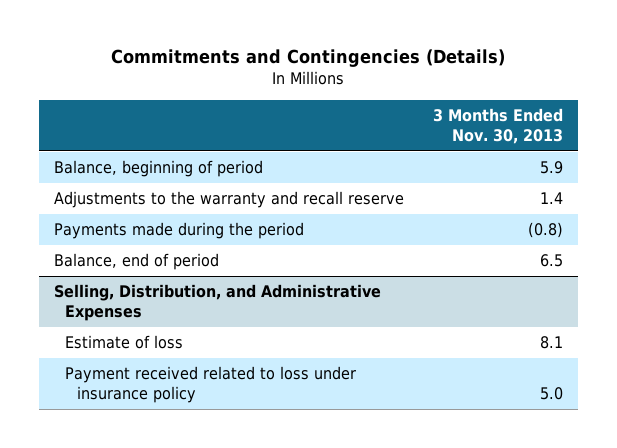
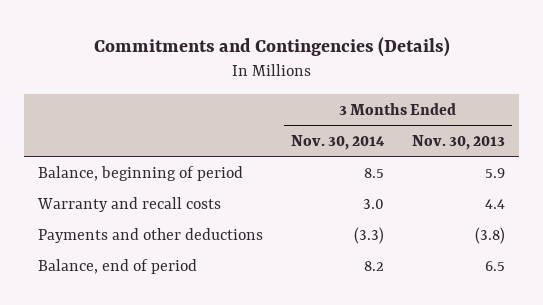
none -> [291,134,386,150] Nov. 30, 2014
[53,222,304,240] Payments made during the period -> none
[53,191,404,209] Adjustments to the warranty and recall reserve -> [37,196,222,212] Warranty and recall costs
[540,192,564,205] 1.4 -> [484,198,505,209] 4.4
none -> [38,227,264,243] Payments and other deductions
[53,284,381,322] Selling, Distribution, and Administrative Expenses -> none
[65,335,184,350] Estimate of loss -> none
[65,366,357,404] Payment received related to loss under insurance policy -> none

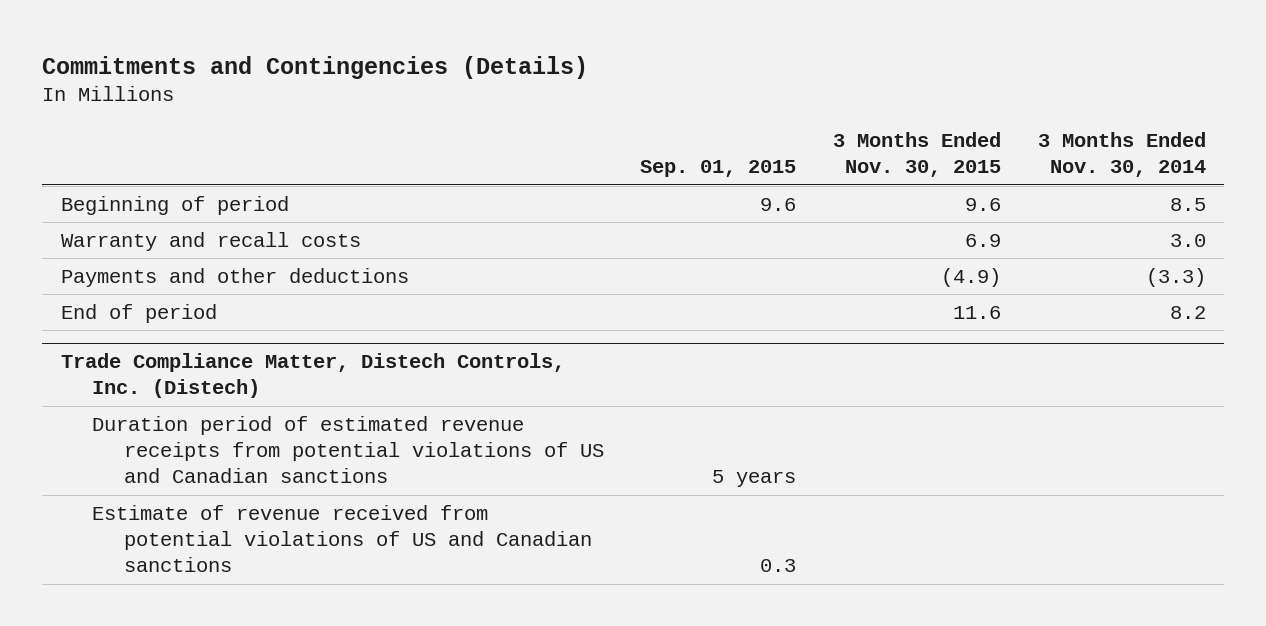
[411,134,505,150] Nov. 30, 2013 -> none
none -> [640,160,797,178] Sep. 01, 2015
none -> [832,131,1001,178] 3 Months Ended Nov. 30, 2015
[38,165,244,181] Balance, beginning of period -> [60,195,289,215] Beginning of period
[38,258,198,274] Balance, end of period -> [60,303,217,323] End of period
none -> [60,353,565,399] Trade Compliance Matter, Distech Controls, Inc. (Distech)
none -> [92,415,604,484] Duration period of estimated revenue receipts from potential violations of US and Canadian sanctions
none -> [92,504,592,573] Estimate of revenue received from potential violations of US and Canadian sanctions

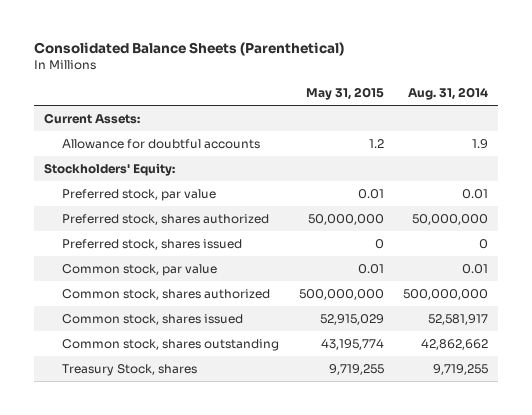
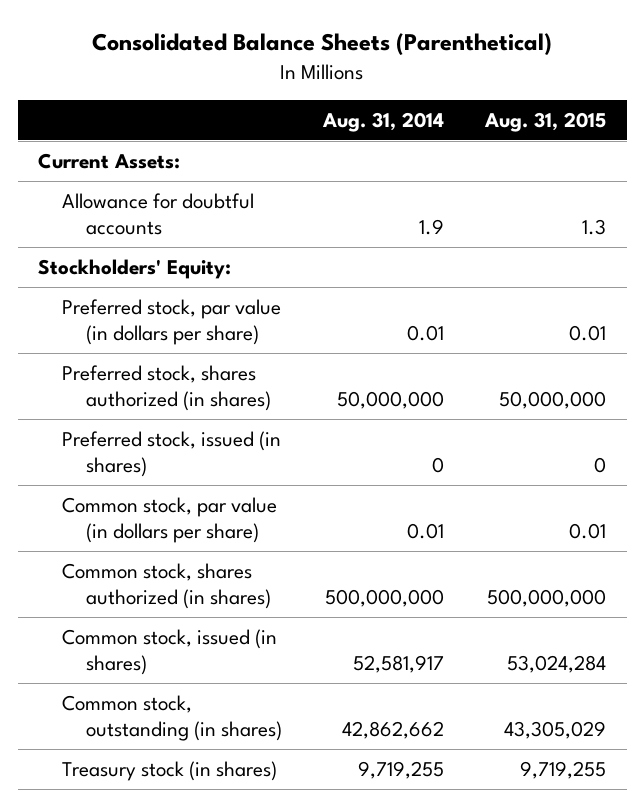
[305,87,384,101] May 31, 2015 -> none
none -> [484,111,607,132] Aug. 31, 2015
[62,188,217,201] Preferred stock, par value -> [62,299,282,345] Preferred stock, par value (in dollars per share)
[62,213,270,225] Preferred stock, shares authorized -> [62,365,272,411] Preferred stock, shares authorized (in shares)
[62,238,243,250] Preferred stock, shares issued -> [62,431,282,477] Preferred stock, issued (in shares)
[62,263,218,276] Common stock, par value -> [62,497,278,543] Common stock, par value (in dollars per share)
[62,288,271,300] Common stock, shares authorized -> [62,563,272,609] Common stock, shares authorized (in shares)
[62,313,244,325] Common stock, shares issued -> [62,629,278,675] Common stock, issued (in shares)
[62,338,280,351] Common stock, shares outstanding -> [62,695,283,741] Common stock, outstanding (in shares)
[62,363,198,376] Treasury Stock, shares -> [62,761,278,782] Treasury stock (in shares)

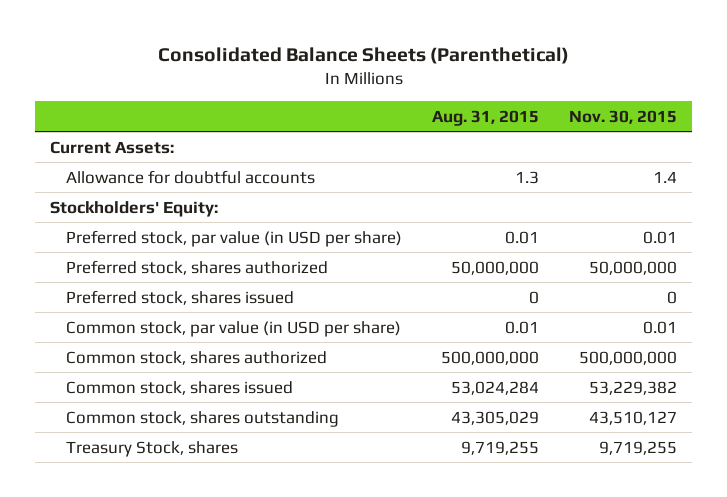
[322,111,445,132] Aug. 31, 2014 -> none
none -> [568,109,677,124] Nov. 30, 2015
[62,299,282,345] Preferred stock, par value (in dollars per share) -> [65,229,402,247] Preferred stock, par value (in USD per share)
[62,365,272,411] Preferred stock, shares authorized (in shares) -> [65,259,328,275] Preferred stock, shares authorized
[62,431,282,477] Preferred stock, issued (in shares) -> [65,289,294,305] Preferred stock, shares issued
[62,497,278,543] Common stock, par value (in dollars per share) -> [65,320,401,337] Common stock, par value (in USD per share)
[62,563,272,609] Common stock, shares authorized (in shares) -> [65,350,327,365] Common stock, shares authorized
[62,629,278,675] Common stock, issued (in shares) -> [65,380,293,395] Common stock, shares issued
[62,695,283,741] Common stock, outstanding (in shares) -> [65,410,339,427] Common stock, shares outstanding
[62,761,278,782] Treasury stock (in shares) -> [65,440,238,457] Treasury Stock, shares

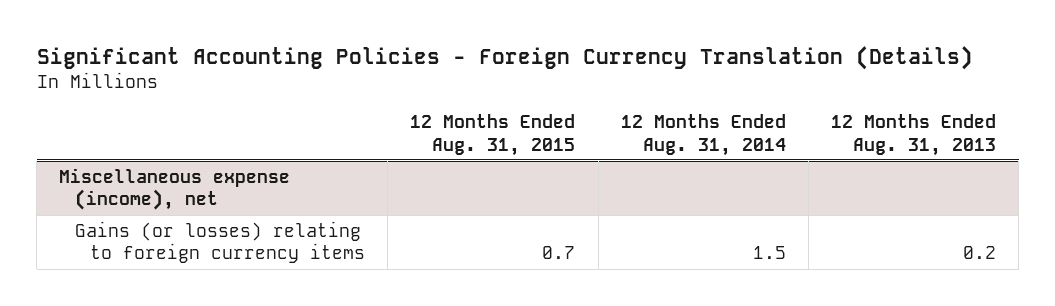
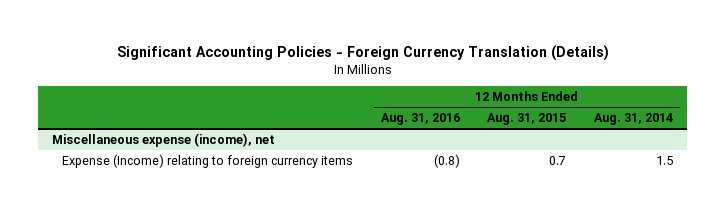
[830,113,996,156] 12 Months Ended Aug. 31, 2013 -> none
none -> [380,113,460,126] Aug. 31, 2016
[74,220,366,264] Gains (or losses) relating to foreign currency items -> [61,153,353,168] Expense (Income) relating to foreign currency items

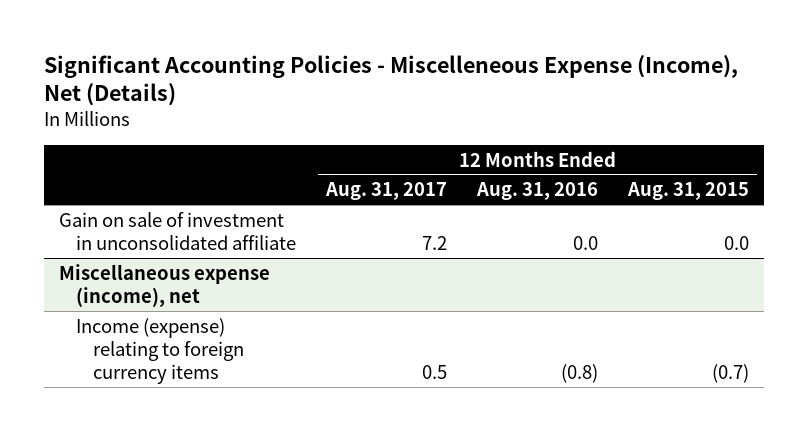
[116,45,609,62] Significant Accounting Policies - Foreign Currency Translation (Details) -> [43,54,738,107] Significant Accounting Policies - Miscelleneous Expense (Income), Net (Details)
[594,113,674,126] Aug. 31, 2014 -> none
none -> [324,182,447,201] Aug. 31, 2017
none -> [58,211,296,250] Gain on sale of investment in unconsolidated affiliate
[61,153,353,168] Expense (Income) relating to foreign currency items -> [75,317,244,384] Income (expense) relating to foreign currency items
[549,155,567,165] 0.7 -> [712,363,750,383] (0.7)

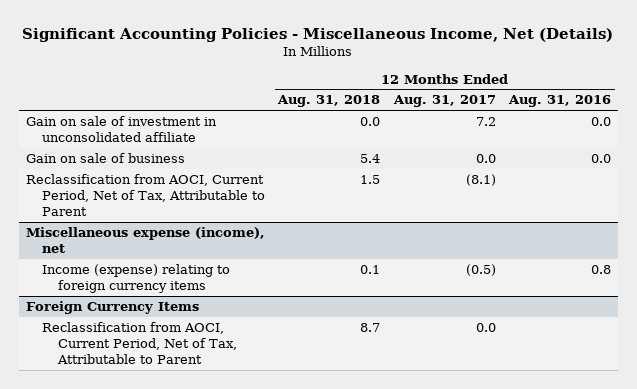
[43,54,738,107] Significant Accounting Policies - Miscelleneous Expense (Income), Net (Details) -> [22,27,614,42] Significant Accounting Policies - Miscellaneous Income, Net (Details)
[627,182,750,201] Aug. 31, 2015 -> none
none -> [277,95,381,108] Aug. 31, 2018
none -> [25,153,185,164] Gain on sale of business
none -> [25,174,265,217] Reclassification from AOCI, Current Period, Net of Tax, Attributable to Parent
[421,364,447,379] 0.5 -> [465,264,496,277] (0.5)
[561,363,599,383] (0.8) -> [591,265,612,275] 0.8
none -> [25,301,199,315] Foreign Currency Items
none -> [41,322,238,365] Reclassification from AOCI, Current Period, Net of Tax, Attributable to Parent

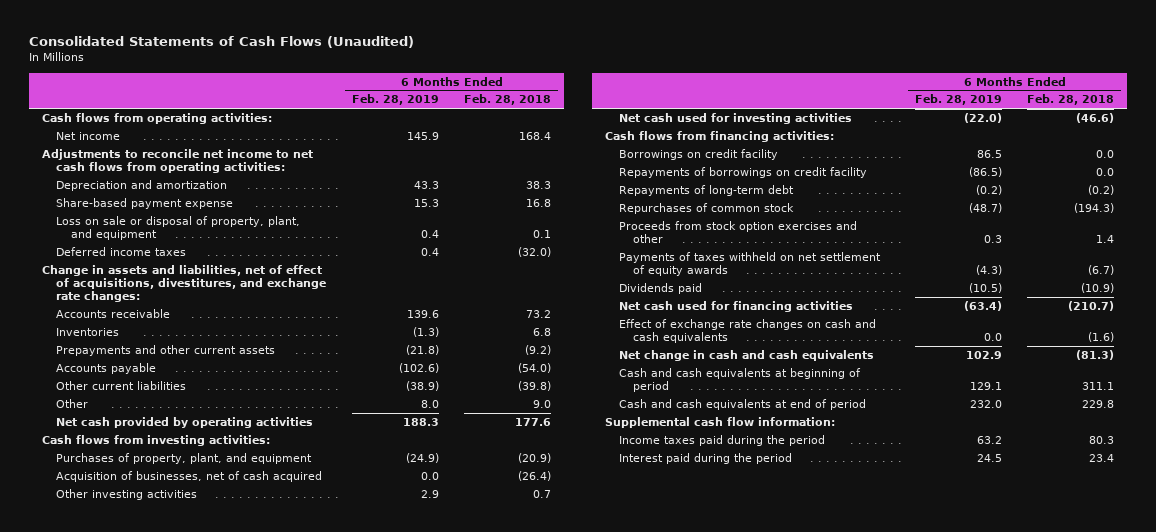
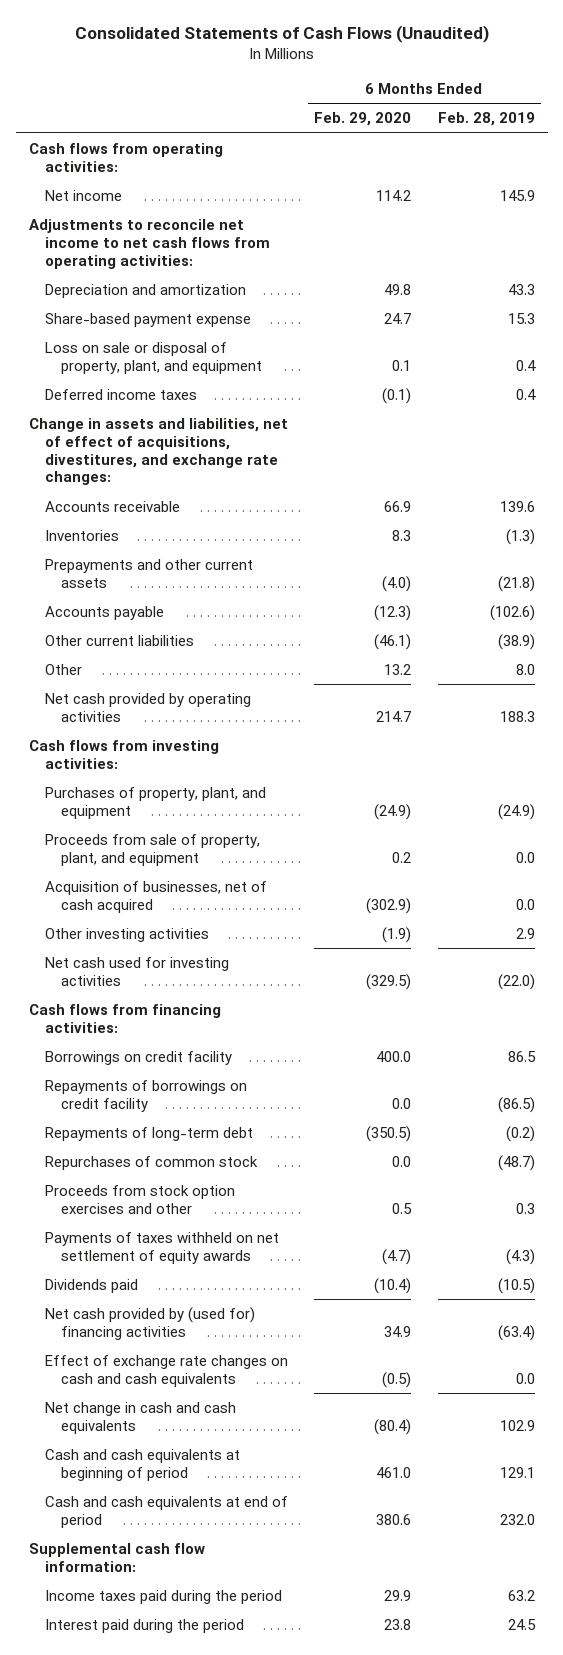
[464,94,552,106] Feb. 28, 2018 -> none
none -> [314,112,412,127] Feb. 29, 2020
none -> [44,834,260,866] Proceeds from sale of property, plant, and equipment
[619,301,854,313] Net cash used for financing activities -> [44,1307,255,1340] Net cash provided by (used for) financing activities

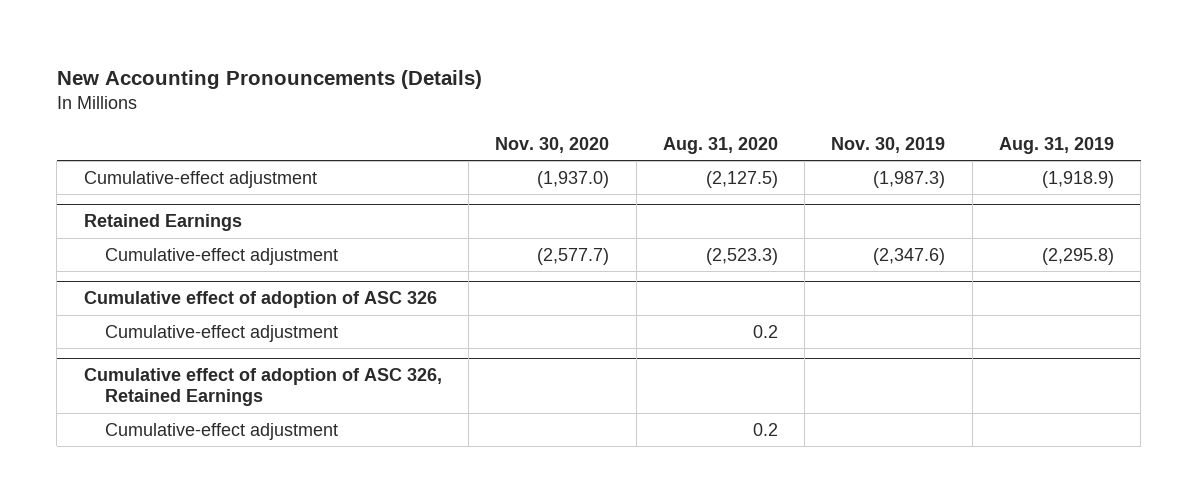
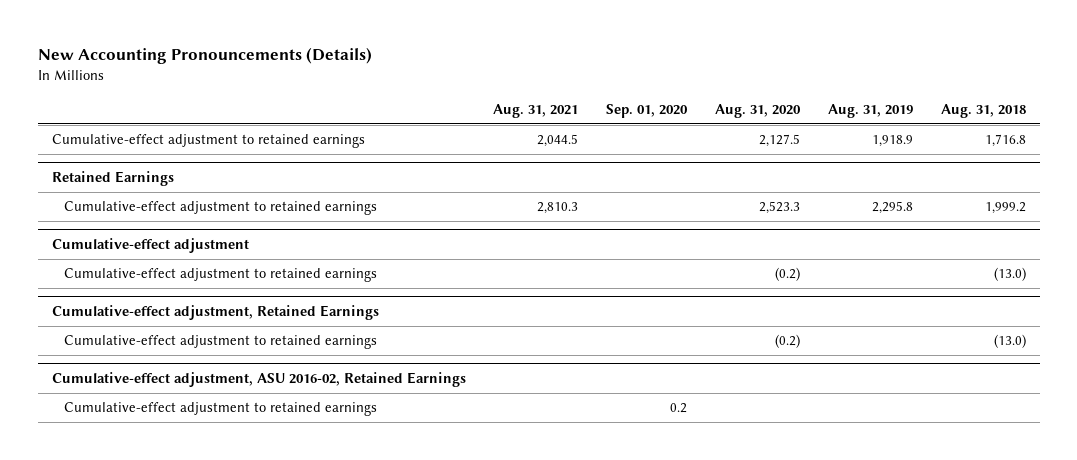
[495,136,610,153] Nov. 30, 2020 -> none
[831,136,946,153] Nov. 30, 2019 -> none
none -> [493,103,579,118] Aug. 31, 2021
none -> [606,103,689,118] Sep. 01, 2020
none -> [940,103,1026,118] Aug. 31, 2018
[83,170,317,188] Cumulative-effect adjustment -> [51,134,365,149] Cumulative-effect adjustment to retained earnings
[705,170,778,188] (2,127.5) -> [759,134,801,148] 2,127.5
[1042,170,1115,188] (1,918.9) -> [871,135,913,148] 1,918.9
[83,368,442,407] Cumulative effect of adoption of ASC 326, Retained Earnings -> none
[104,247,338,265] Cumulative-effect adjustment -> [63,201,377,216] Cumulative-effect adjustment to retained earnings
[705,247,778,265] (2,523.3) -> [759,201,801,215] 2,523.3
[1042,247,1115,265] (2,295.8) -> [871,201,913,215] 2,295.8
[83,291,437,309] Cumulative effect of adoption of ASC 326 -> [51,237,249,253] Cumulative-effect adjustment
[104,324,338,342] Cumulative-effect adjustment -> [63,268,377,283] Cumulative-effect adjustment to retained earnings
[752,324,778,338] 0.2 -> [775,267,801,282] (0.2)
none -> [51,304,379,320] Cumulative-effect adjustment, Retained Earnings
[104,422,338,440] Cumulative-effect adjustment -> [63,335,377,350] Cumulative-effect adjustment to retained earnings
[752,422,778,436] 0.2 -> [775,334,801,349] (0.2)
none -> [51,371,466,387] Cumulative-effect adjustment, ASU 2016-02, Retained Earnings
none -> [63,402,377,417] Cumulative-effect adjustment to retained earnings

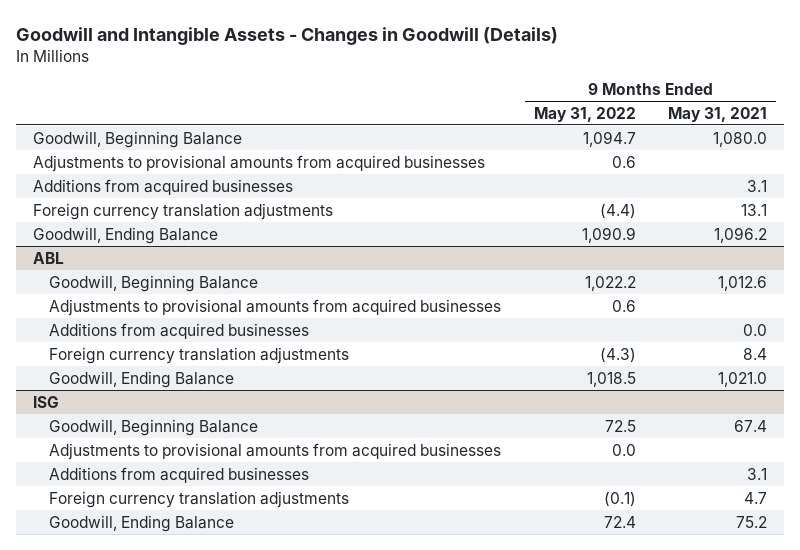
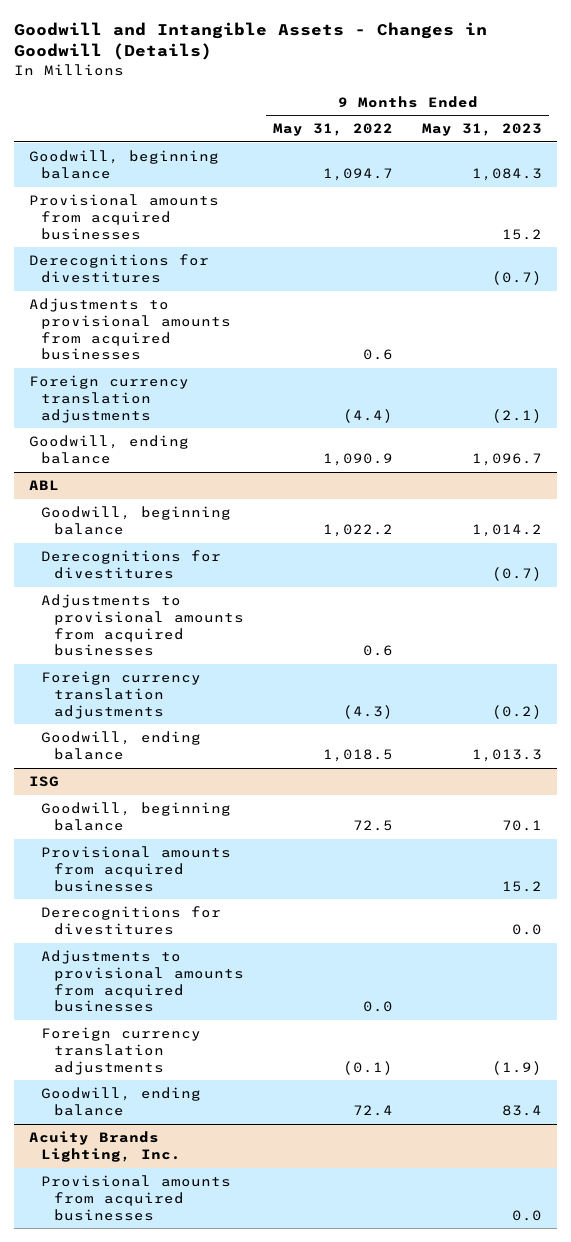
[668,106,768,122] May 31, 2021 -> none
none -> [422,123,543,137] May 31, 2023
[32,130,242,148] Goodwill, Beginning Balance -> [28,150,219,179] Goodwill, beginning balance
none -> [28,194,219,240] Provisional amounts from acquired businesses
none -> [28,254,209,283] Derecognitions for divestitures
[32,178,293,195] Additions from acquired businesses -> none
[32,226,218,244] Goodwill, Ending Balance -> [28,435,189,464] Goodwill, ending balance
[48,274,258,292] Goodwill, Beginning Balance -> [41,506,232,535] Goodwill, beginning balance
none -> [41,550,222,579] Derecognitions for divestitures
[48,322,309,339] Additions from acquired businesses -> none
[48,370,234,388] Goodwill, Ending Balance -> [41,731,202,760] Goodwill, ending balance
[48,418,258,436] Goodwill, Beginning Balance -> [41,802,232,831] Goodwill, beginning balance
none -> [41,846,232,892] Provisional amounts from acquired businesses
none -> [41,906,222,935] Derecognitions for divestitures
[48,466,309,483] Additions from acquired businesses -> none
[48,514,234,532] Goodwill, Ending Balance -> [41,1087,202,1116] Goodwill, ending balance
none -> [28,1131,182,1162] Acuity Brands Lighting, Inc.
none -> [41,1175,232,1221] Provisional amounts from acquired businesses

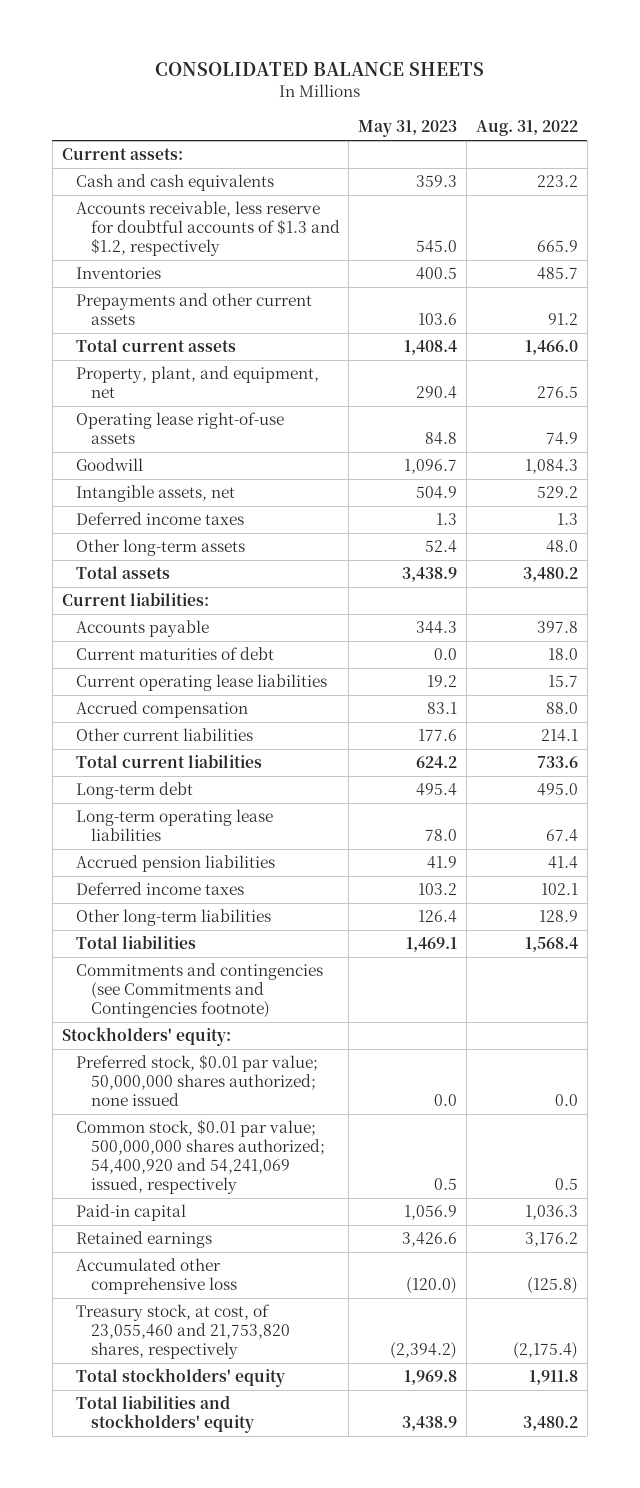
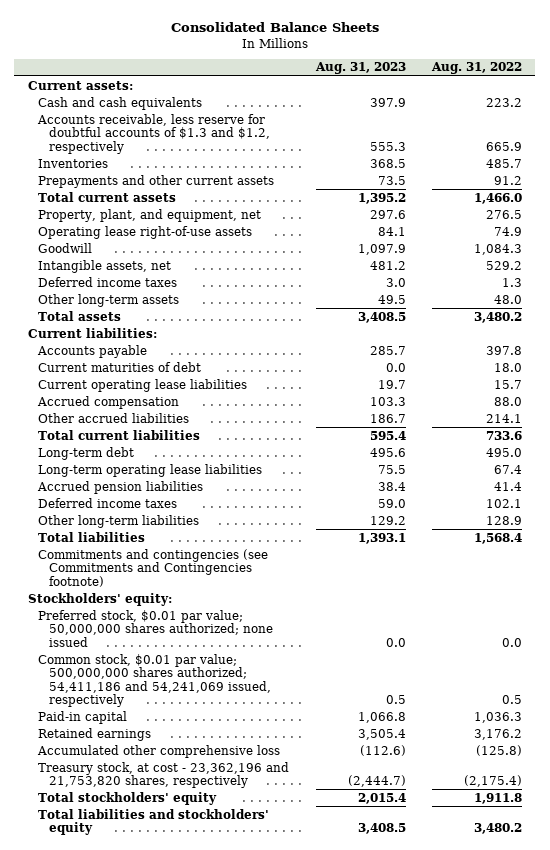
[154,62,484,77] CONSOLIDATED BALANCE SHEETS -> [170,22,379,33] Consolidated Balance Sheets
[358,120,458,138] May 31, 2023 -> none
none -> [314,62,406,75] Aug. 31, 2023
[76,728,254,742] Other current liabilities -> [38,412,190,423] Other accrued liabilities
[76,1119,325,1194] Common stock, $0.01 par value; 500,000,000 shares authorized; 54,400,920 and 54,241,069 issued, respectively -> [38,653,271,708] Common stock, $0.01 par value; 500,000,000 shares authorized; 54,411,186 and 54,241,069 issued, respectively
[76,1304,290,1359] Treasury stock, at cost, of 23,055,460 and 21,753,820 shares, respectively -> [38,761,290,789] Treasury stock, at cost - 23,362,196 and 21,753,820 shares, respectively

